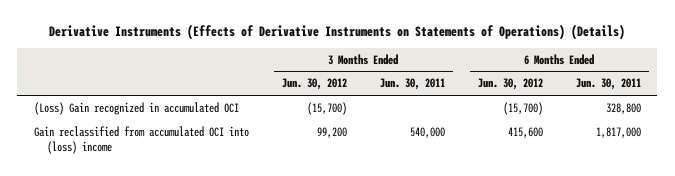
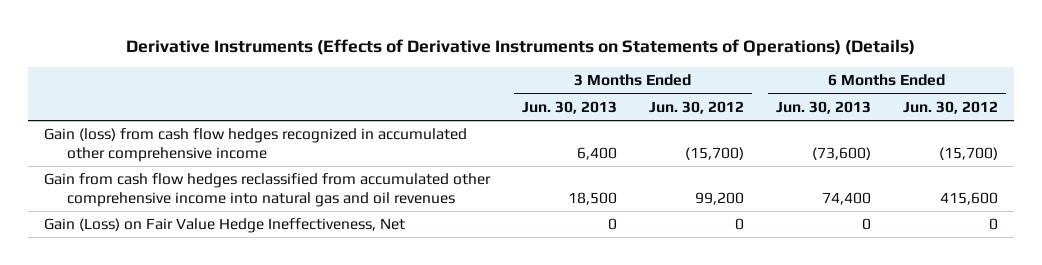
[379,78,445,91] Jun. 30, 2011 -> none
[575,78,641,91] Jun. 30, 2011 -> none
none -> [521,100,617,114] Jun. 30, 2013
none -> [776,100,872,114] Jun. 30, 2013
[33,102,239,116] (Loss) Gain recognized in accumulated OCI -> [43,128,467,162] Gain (loss) from cash flow hedges recognized in accumulated other comprehensive income
[33,126,249,155] Gain reclassified from accumulated OCI into (loss) income -> [43,173,491,207] Gain from cash flow hedges reclassified from accumulated other comprehensive income into natural gas and oil revenues
none -> [43,218,405,234] Gain (Loss) on Fair Value Hedge Ineffectiveness, Net

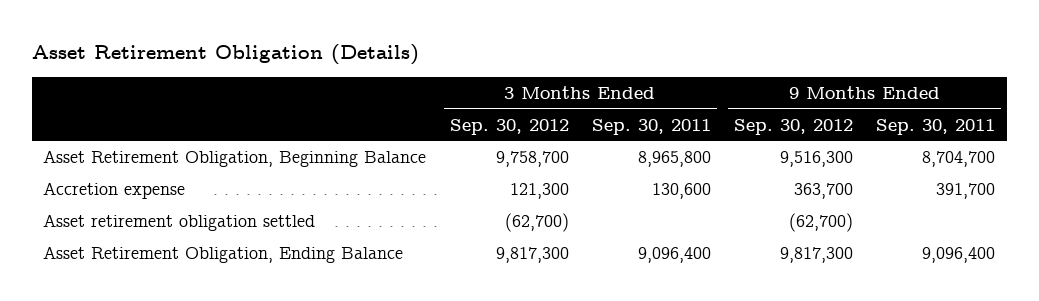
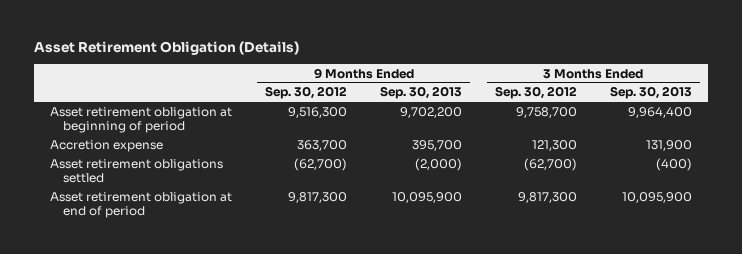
[591,118,711,135] Sep. 30, 2011 -> none
[876,118,996,135] Sep. 30, 2011 -> none
none -> [380,86,463,100] Sep. 30, 2013
none -> [609,86,692,100] Sep. 30, 2013
[43,149,427,167] Asset Retirement Obligation, Beginning Balance -> [50,106,233,134] Asset retirement obligation at beginning of period
[43,213,316,231] Asset retirement obligation settled -> [50,158,224,184] Asset retirement obligations settled
[43,245,404,263] Asset Retirement Obligation, Ending Balance -> [50,191,233,219] Asset retirement obligation at end of period

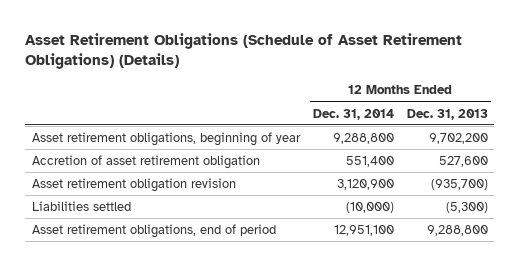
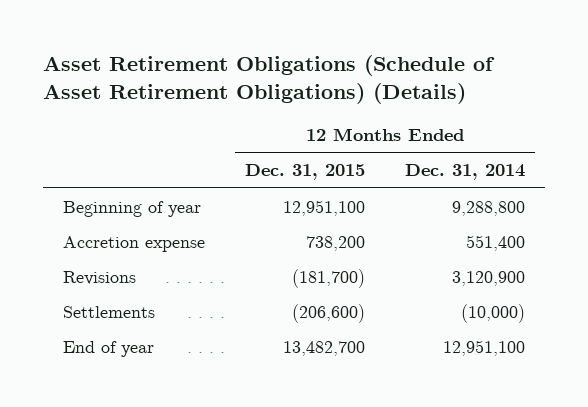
[406,108,488,120] Dec. 31, 2013 -> none
none -> [244,164,365,181] Dec. 31, 2015
[31,132,301,147] Asset retirement obligations, beginning of year -> [62,200,201,217] Beginning of year
[31,155,260,170] Accretion of asset retirement obligation -> [62,235,205,252] Accretion expense
[31,178,236,193] Asset retirement obligation revision -> [62,270,136,285] Revisions
[31,201,131,212] Liabilities settled -> [62,305,155,318] Settlements
[31,224,276,239] Asset retirement obligations, end of period -> [62,340,154,357] End of year

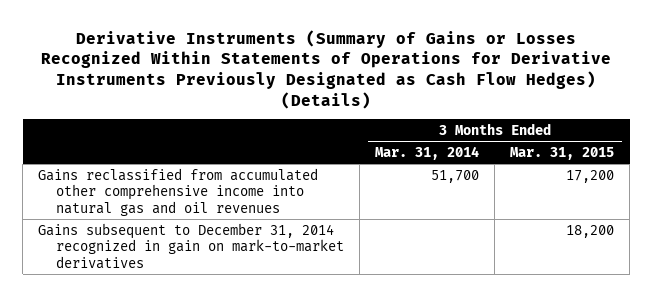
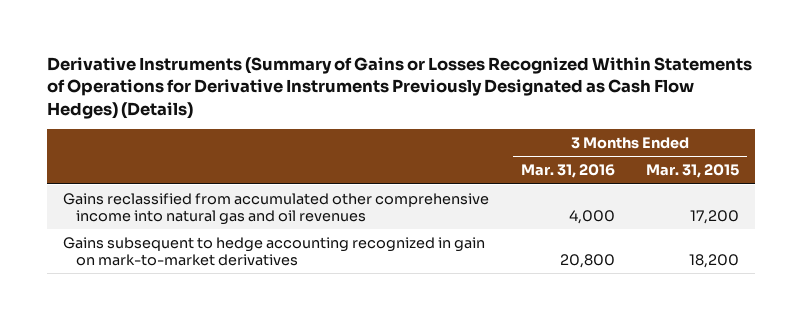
[375,145,480,160] Mar. 31, 2014 -> none
none -> [520,164,615,179] Mar. 31, 2016
[38,222,345,270] Gains subsequent to December 31, 2014 recognized in gain on mark-to-market derivatives -> [62,236,485,266] Gains subsequent to hedge accounting recognized in gain on mark-to-market derivatives

